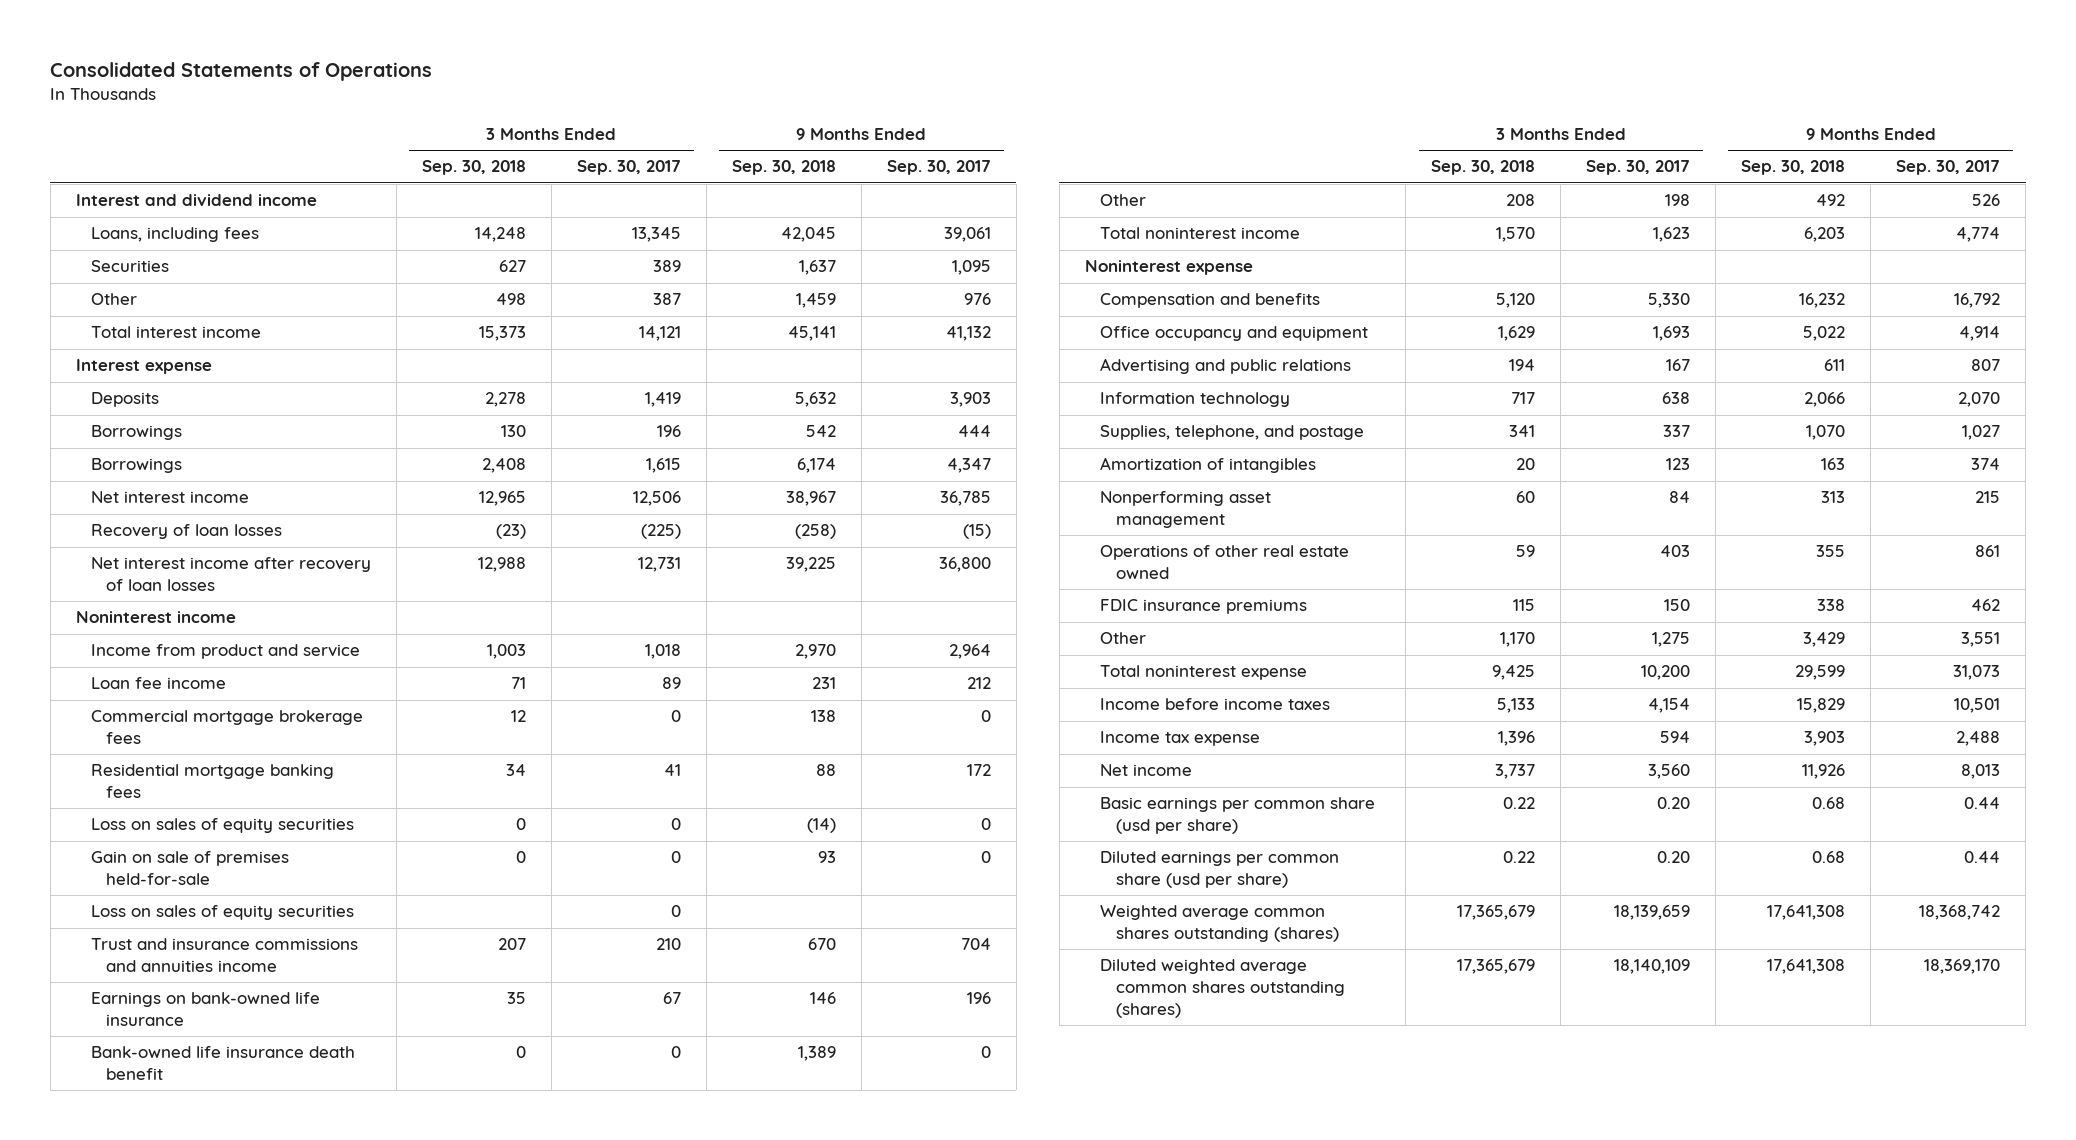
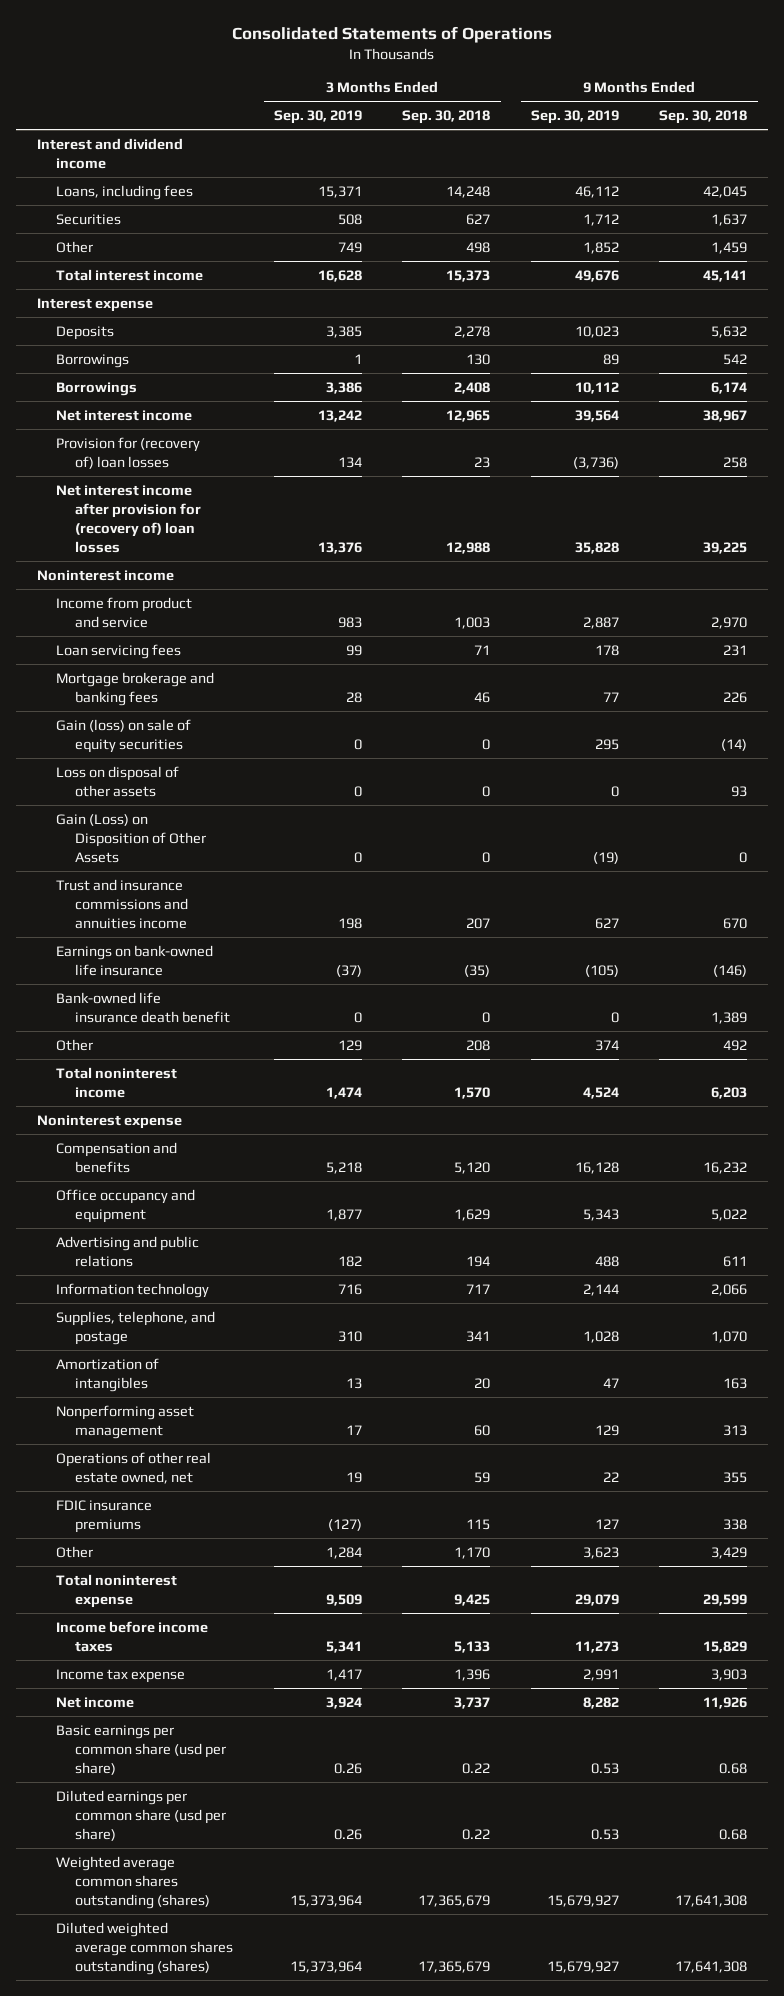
[576,160,681,176] Sep. 30, 2017 -> none
[886,160,991,176] Sep. 30, 2017 -> none
none -> [273,109,362,124] Sep. 30, 2019
none -> [530,109,619,124] Sep. 30, 2019
[91,524,283,540] Recovery of loan losses -> [55,436,200,469] Provision for (recovery of) loan losses
[495,524,526,540] (23) -> [474,456,491,468] 23
[794,524,836,540] (258) -> [723,456,748,468] 258
[91,557,372,592] Net interest income after recovery of loan losses -> [55,484,202,553] Net interest income after provision for (recovery of) loan losses
[91,764,335,799] Residential mortgage banking fees -> none
[91,905,355,921] Loss on sales of equity securities -> none
[91,677,227,690] Loan fee income -> [55,643,181,659] Loan servicing fees
[91,710,364,745] Commercial mortgage brokerage fees -> [55,671,214,706] Mortgage brokerage and banking fees
[510,710,526,723] 12 -> [474,691,491,703] 46
[810,710,836,723] 138 -> [723,691,748,703] 226
[91,818,355,834] Loss on sales of equity securities -> [55,718,191,753] Gain (loss) on sale of equity securities
[91,851,290,886] Gain on sale of premises held-for-sale -> [55,765,179,797] Loss on disposal of other assets
none -> [55,813,207,863] Gain (Loss) on Disposition of Other Assets
[506,992,526,1005] 35 -> [464,964,491,977] (35)
[809,992,836,1005] 146 -> [713,964,748,977] (146)
[1100,545,1350,580] Operations of other real estate owned -> [55,1451,211,1484] Operations of other real estate owned, net

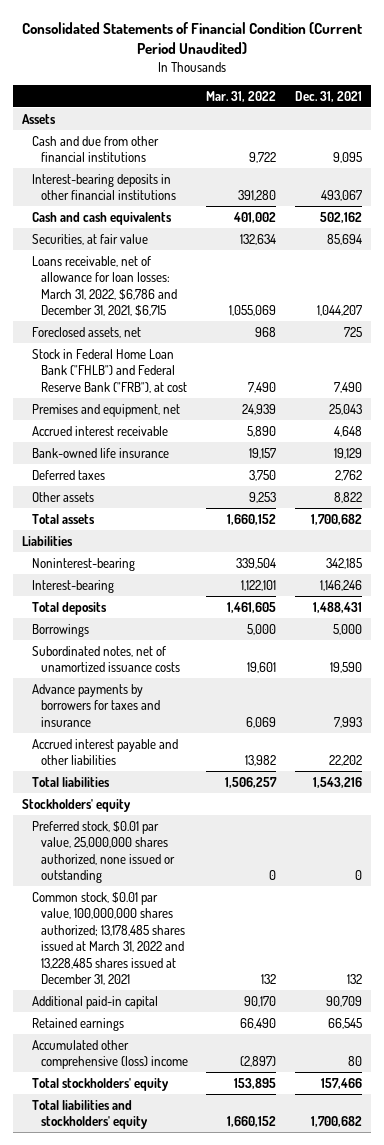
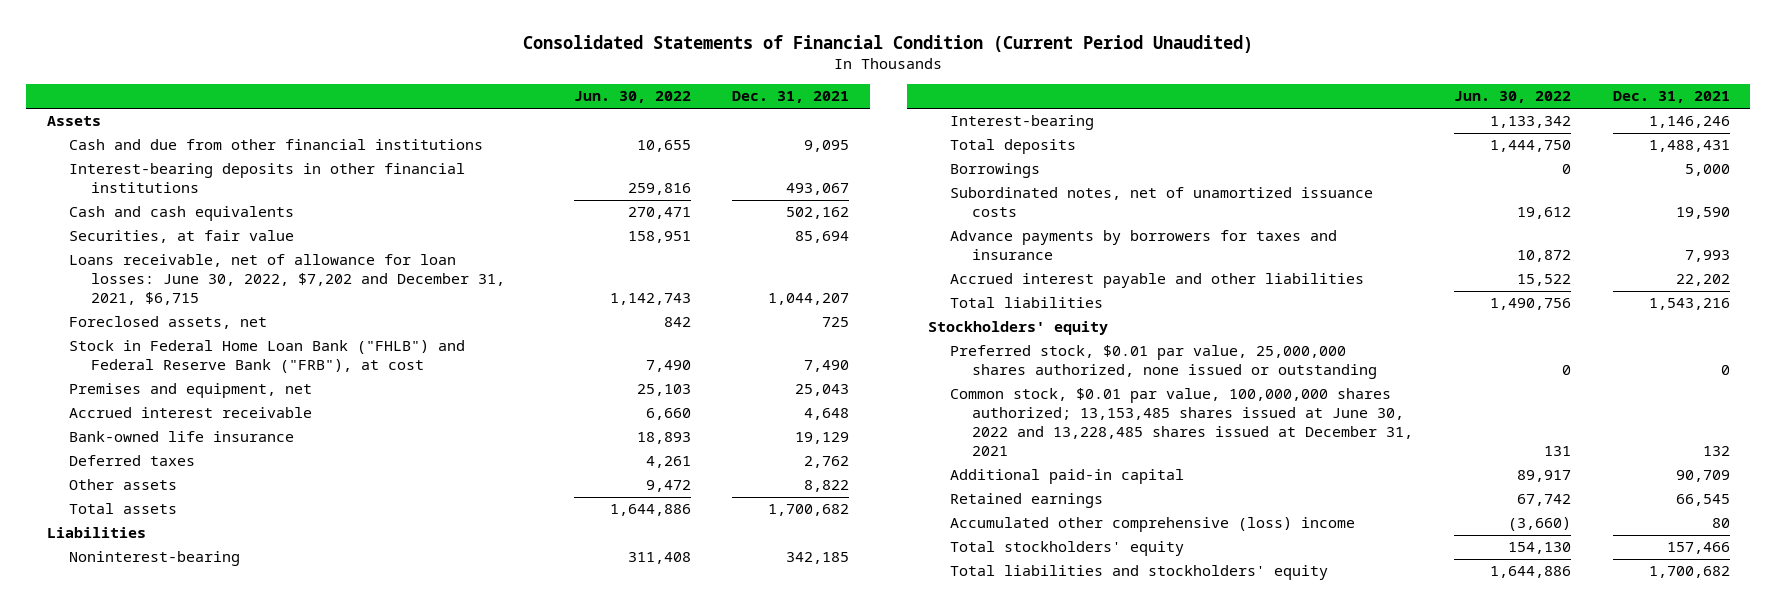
[206,90,277,102] Mar. 31, 2022 -> none
none -> [573,91,691,104] Jun. 30, 2022
[31,255,178,317] Loans receivable, net of allowance for loan losses: March 31, 2022, $6,786 and December 31, 2021, $6,715 -> [69,254,506,306] Loans receivable, net of allowance for loan losses: June 30, 2022, $7,202 and December 31, 2021, $6,715
[31,891,186,986] Common stock, $0.01 par value, 100,000,000 shares authorized; 13,178,485 shares issued at March 31, 2022 and 13,228,485 shares issued at December 31, 2021 -> [949,388,1413,457] Common stock, $0.01 par value, 100,000,000 shares authorized; 13,153,485 shares issued at June 30, 2022 and 13,228,485 shares issued at December 31, 2021

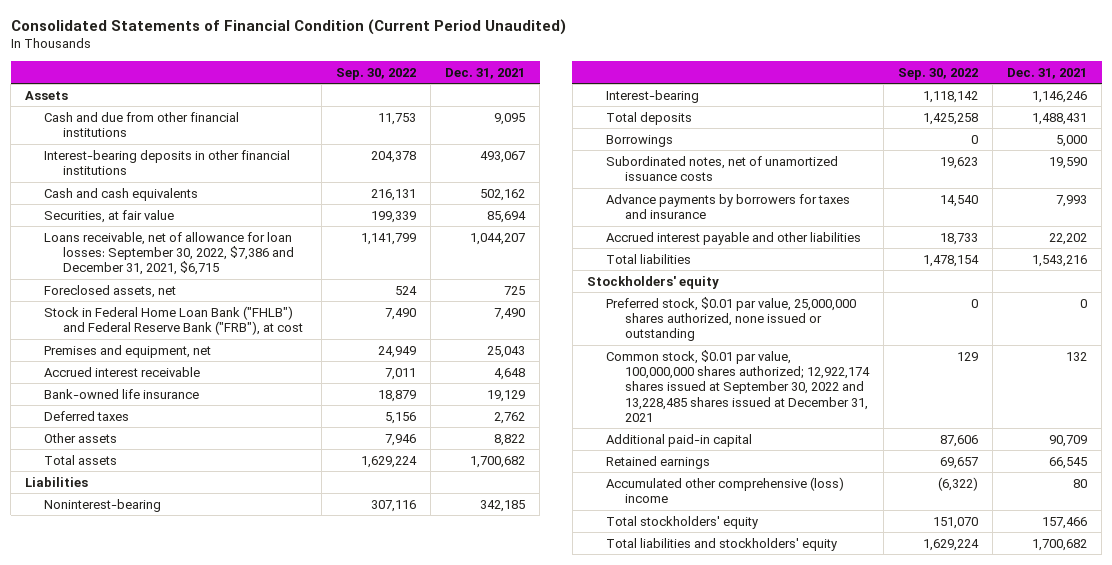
[573,91,691,104] Jun. 30, 2022 -> none
none -> [336,67,417,80] Sep. 30, 2022
[69,254,506,306] Loans receivable, net of allowance for loan losses: June 30, 2022, $7,202 and December 31, 2021, $6,715 -> [44,231,295,276] Loans receivable, net of allowance for loan losses: September 30, 2022, $7,386 and December 31, 2021, $6,715
[949,388,1413,457] Common stock, $0.01 par value, 100,000,000 shares authorized; 13,153,485 shares issued at June 30, 2022 and 13,228,485 shares issued at December 31, 2021 -> [605,349,870,422] Common stock, $0.01 par value, 100,000,000 shares authorized; 12,922,174 shares issued at September 30, 2022 and 13,228,485 shares issued at December 31, 2021

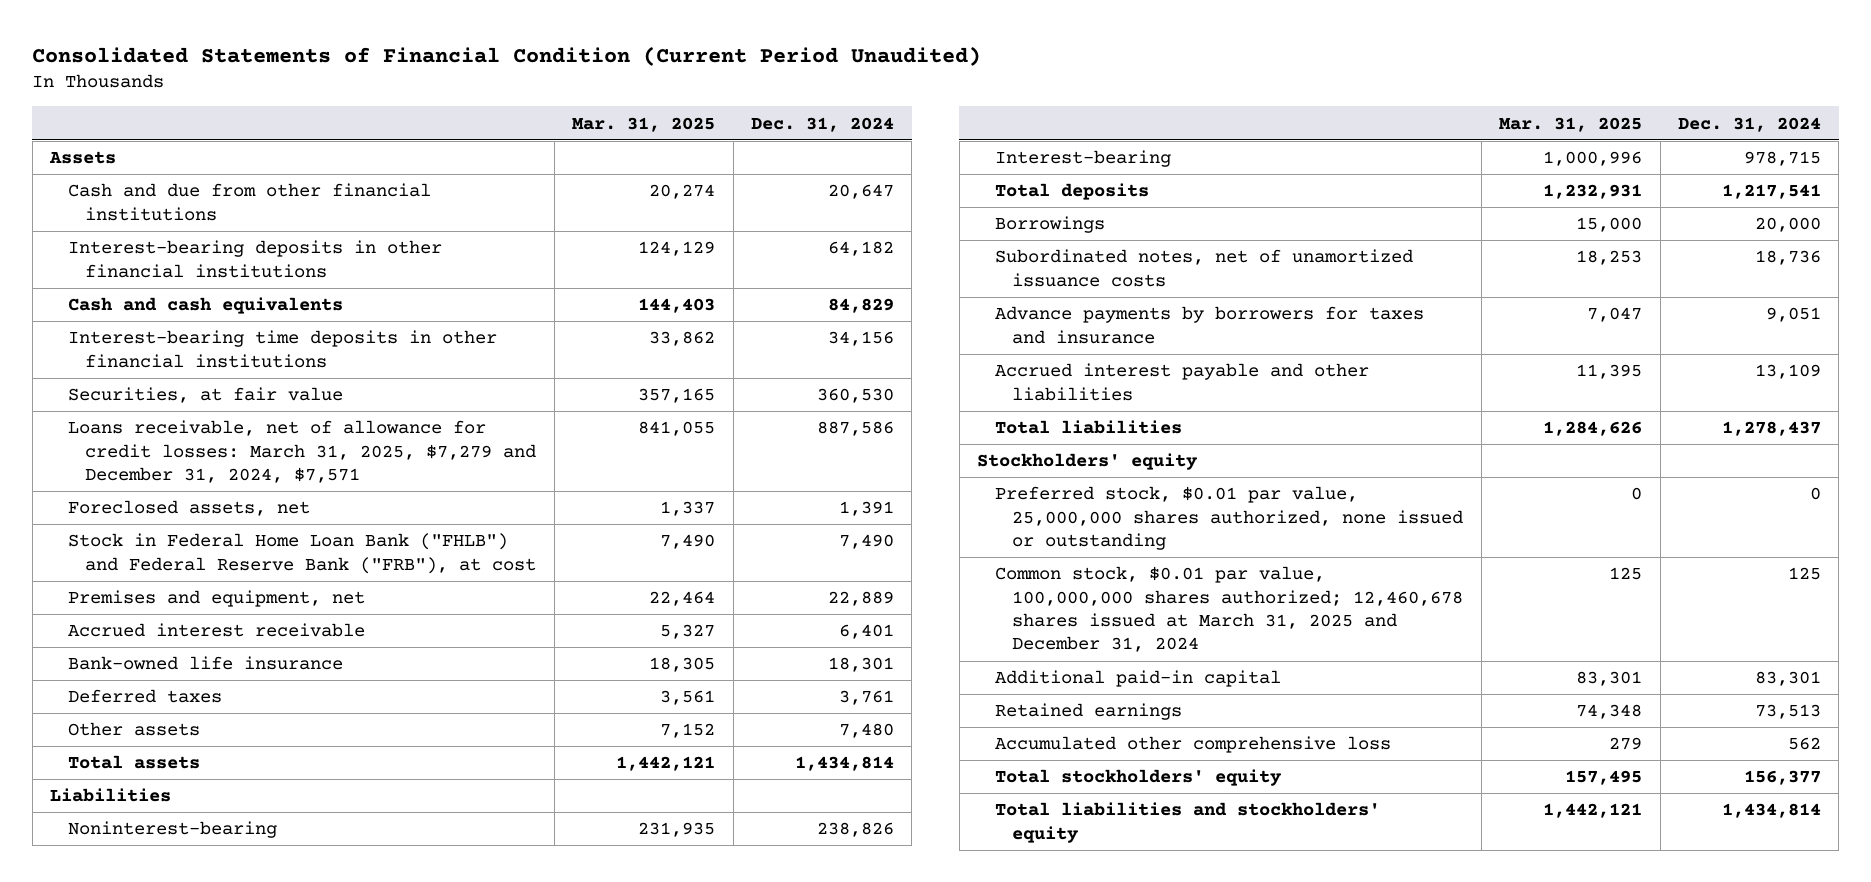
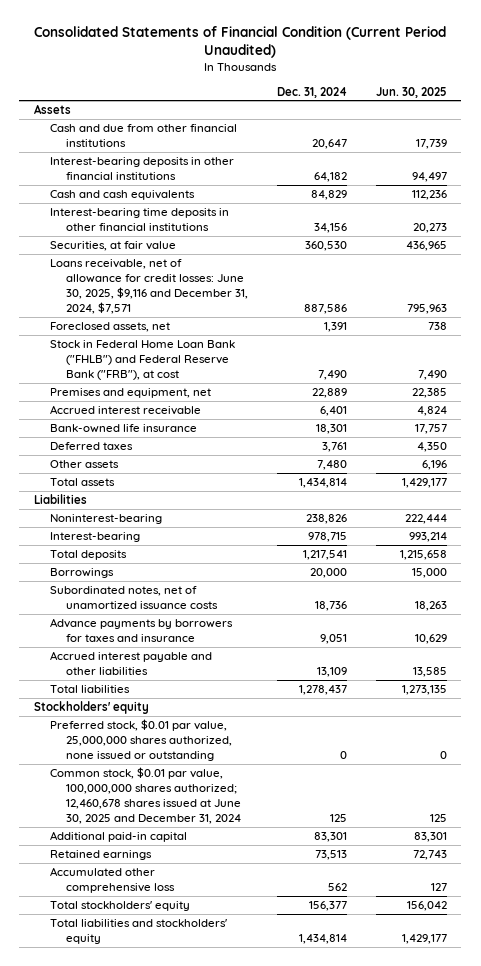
[572,116,716,132] Mar. 31, 2025 -> none
none -> [375,86,447,98] Jun. 30, 2025
[67,420,537,484] Loans receivable, net of allowance for credit losses: March 31, 2025, $7,279 and December 31, 2024, $7,571 -> [49,259,249,314] Loans receivable, net of allowance for credit losses: June 30, 2025, $9,116 and December 31, 2024, $7,571
[994,566,1464,653] Common stock, $0.01 par value, 100,000,000 shares authorized; 12,460,678 shares issued at March 31, 2025 and December 31, 2024 -> [49,767,242,824] Common stock, $0.01 par value, 100,000,000 shares authorized; 12,460,678 shares issued at June 30, 2025 and December 31, 2024

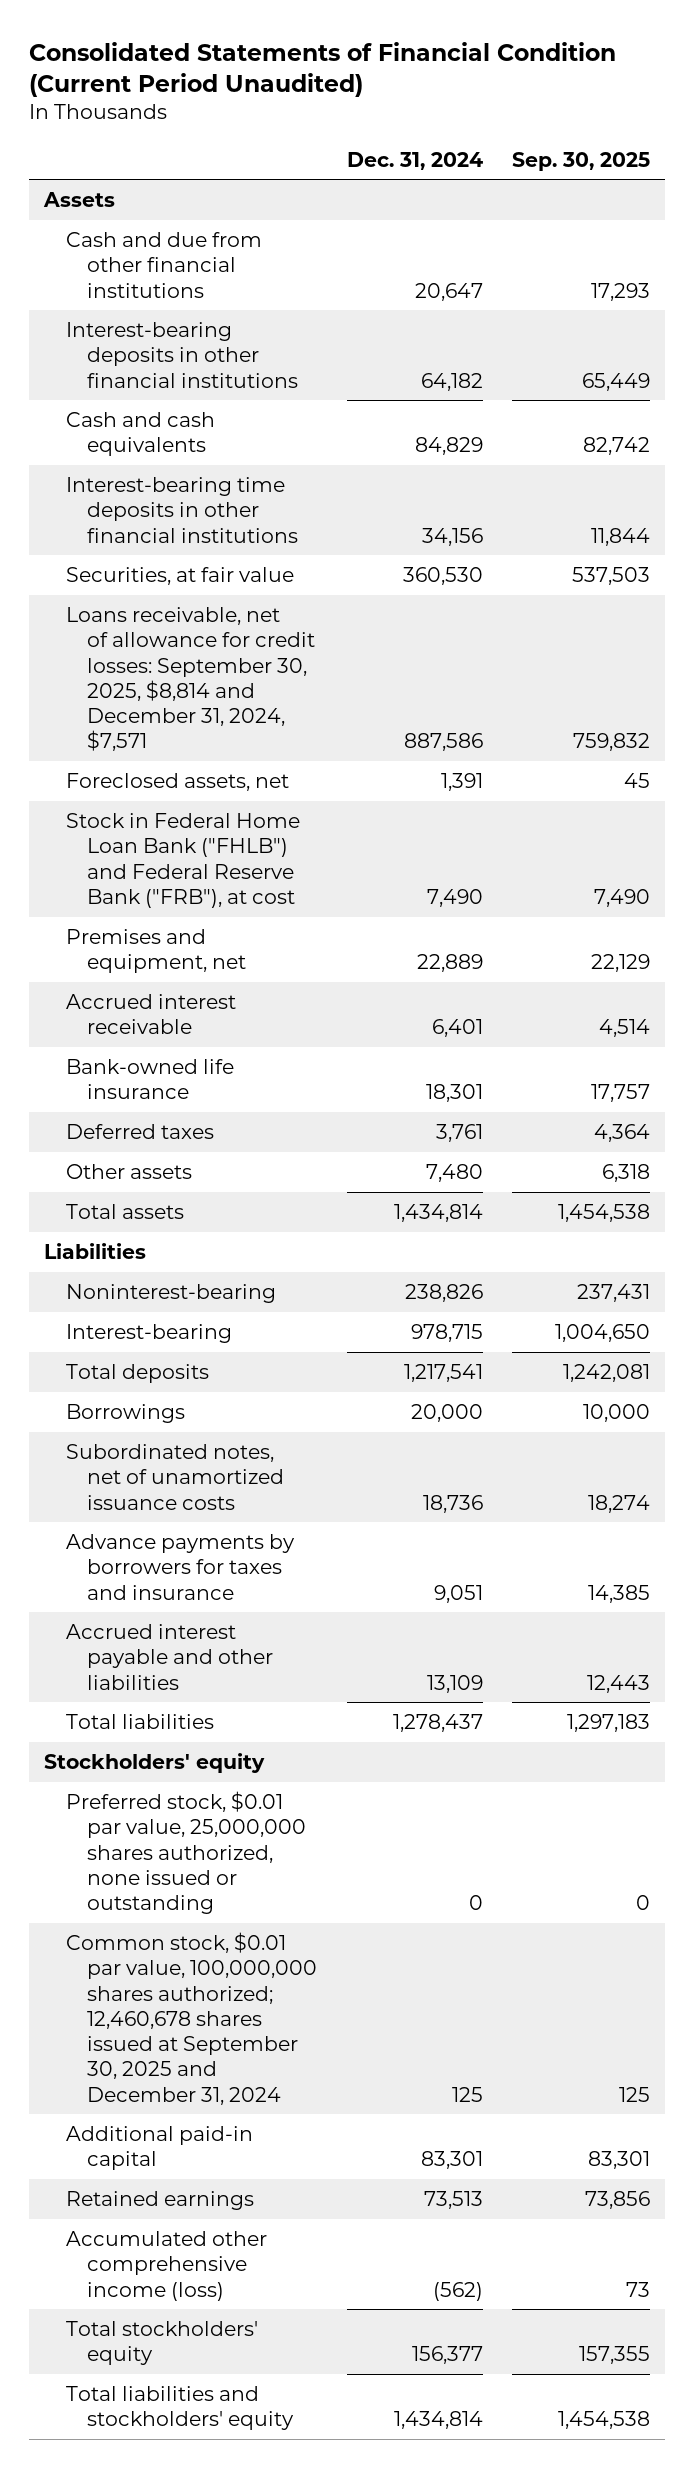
[375,86,447,98] Jun. 30, 2025 -> none
none -> [511,151,650,171] Sep. 30, 2025
[49,259,249,314] Loans receivable, net of allowance for credit losses: June 30, 2025, $9,116 and December 31, 2024, $7,571 -> [65,606,316,752] Loans receivable, net of allowance for credit losses: September 30, 2025, $8,814 and December 31, 2024, $7,571
[49,767,242,824] Common stock, $0.01 par value, 100,000,000 shares authorized; 12,460,678 shares issued at June 30, 2025 and December 31, 2024 -> [65,1931,318,2105] Common stock, $0.01 par value, 100,000,000 shares authorized; 12,460,678 shares issued at September 30, 2025 and December 31, 2024
[49,867,176,894] Accumulated other comprehensive loss -> [65,2230,267,2301] Accumulated other comprehensive income (loss)
[328,883,348,892] 562 -> [432,2281,483,2301] (562)

